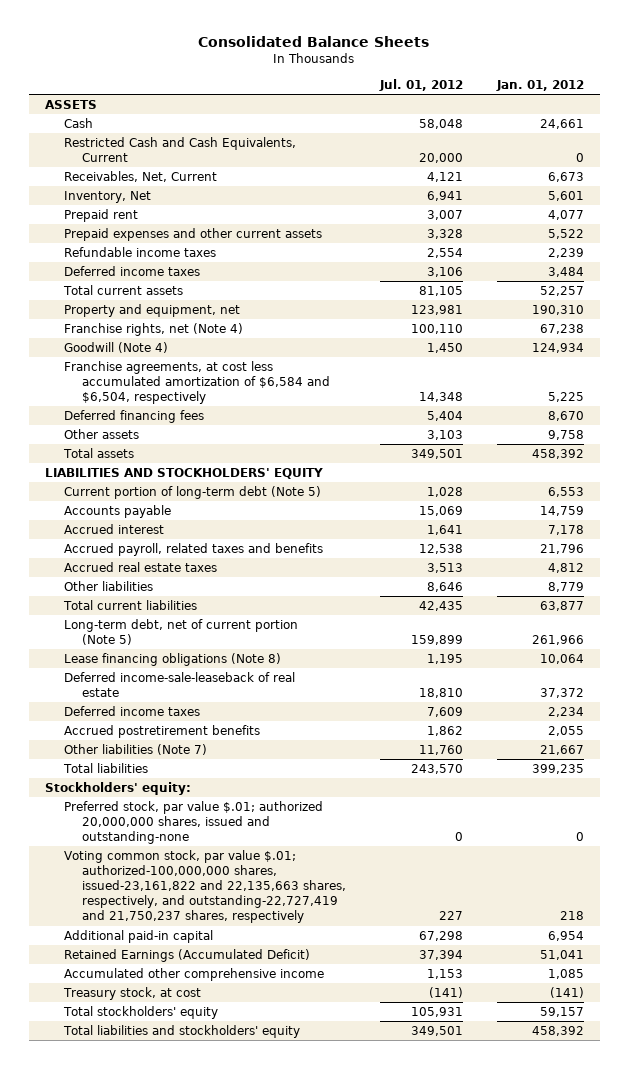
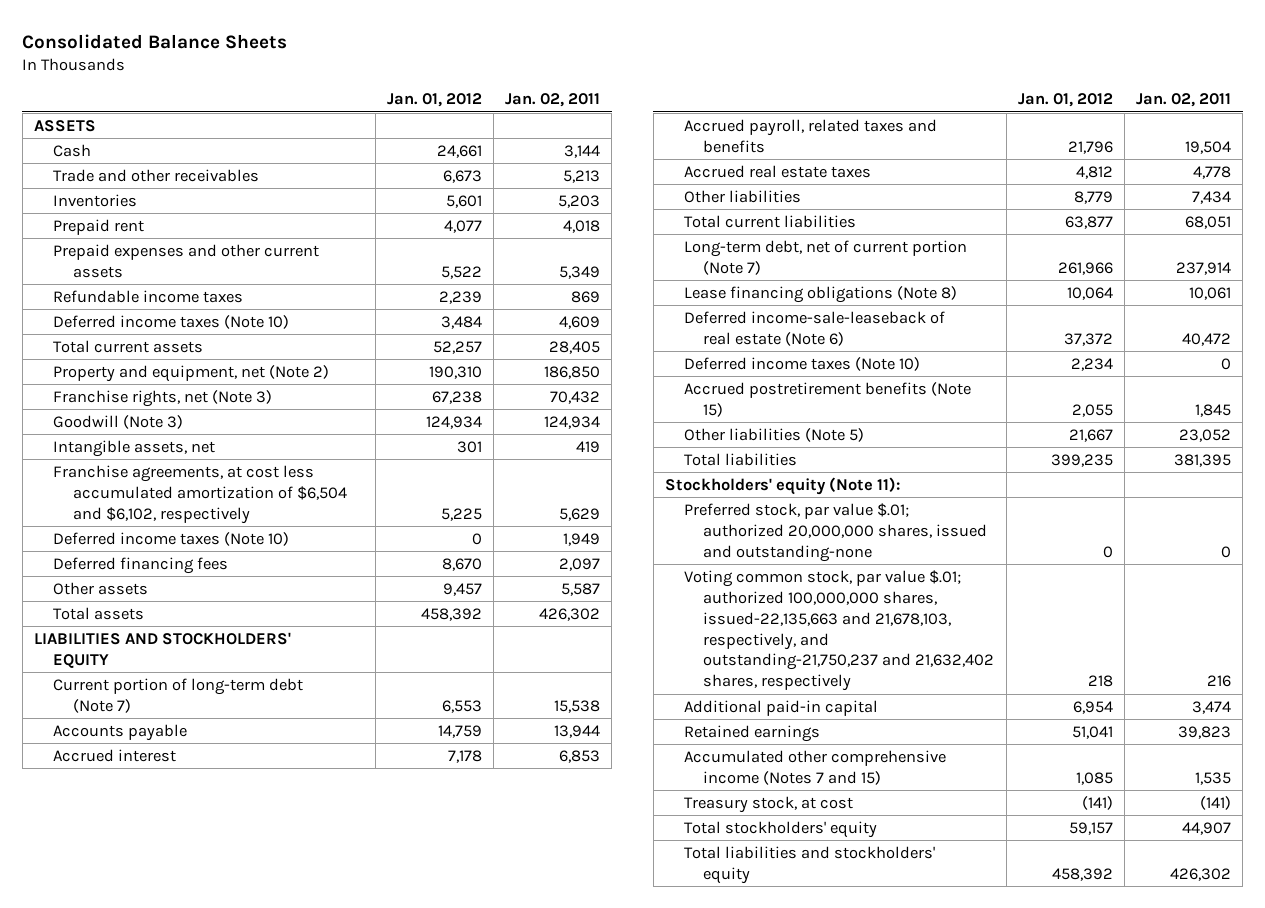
[378,78,463,91] Jul. 01, 2012 -> none
none -> [505,93,601,108] Jan. 02, 2011
[63,136,296,163] Restricted Cash and Cash Equivalents, Current -> none
[63,170,217,182] Receivables, Net, Current -> [53,168,260,182] Trade and other receivables
[63,190,151,203] Inventory, Net -> [53,193,138,207] Inventories
[63,265,200,276] Deferred income taxes -> [53,314,290,329] Deferred income taxes (Note 10)
[63,303,240,317] Property and equipment, net -> [53,364,330,382] Property and equipment, net (Note 2)
[63,322,243,336] Franchise rights, net (Note 4) -> [53,389,273,407] Franchise rights, net (Note 3)
[63,341,168,353] Goodwill (Note 4) -> [53,414,184,429] Goodwill (Note 3)
none -> [53,439,216,457] Intangible assets, net
[63,360,331,405] Franchise agreements, at cost less accumulated amortization of $6,584 and $6,504, respectively -> [53,464,347,524] Franchise agreements, at cost less accumulated amortization of $6,504 and $6,102, respectively
none -> [53,531,290,546] Deferred income taxes (Note 10)
[547,429,584,440] 9,758 -> [442,582,482,596] 9,457
[63,485,321,499] Current portion of long-term debt (Note 5) -> [53,677,304,713] Current portion of long-term debt (Note 7)
[63,618,298,646] Long-term debt, net of current portion (Note 5) -> [684,239,968,275] Long-term debt, net of current portion (Note 7)
[63,671,295,698] Deferred income-sale-leaseback of real estate -> [684,310,946,346] Deferred income-sale-leaseback of real estate (Note 6)
[63,705,200,716] Deferred income taxes -> [684,356,921,371] Deferred income taxes (Note 10)
[63,724,260,738] Accrued postretirement benefits -> [684,381,972,417] Accrued postretirement benefits (Note 15)
[63,743,207,755] Other liabilities (Note 7) -> [684,427,865,442] Other liabilities (Note 5)
[45,781,192,795] Stockholders' equity: -> [664,476,900,495] Stockholders' equity (Note 11):
[63,849,347,924] Voting common stock, par value $.01; authorized-100,000,000 shares, issued-23,161,822 and 22,135,663 shares, respectively, and outstanding-22,727,419 and 21,750,237 shares, respectively -> [684,569,995,692] Voting common stock, par value $.01; authorized 100,000,000 shares, issued-22,135,663 and 21,678,103, respectively, and outstanding-21,750,237 and 21,632,402 shares, respectively
[63,948,310,962] Retained Earnings (Accumulated Deficit) -> [684,724,821,742] Retained earnings
[63,967,324,981] Accumulated other comprehensive income -> [684,749,947,785] Accumulated other comprehensive income (Notes 7 and 15)

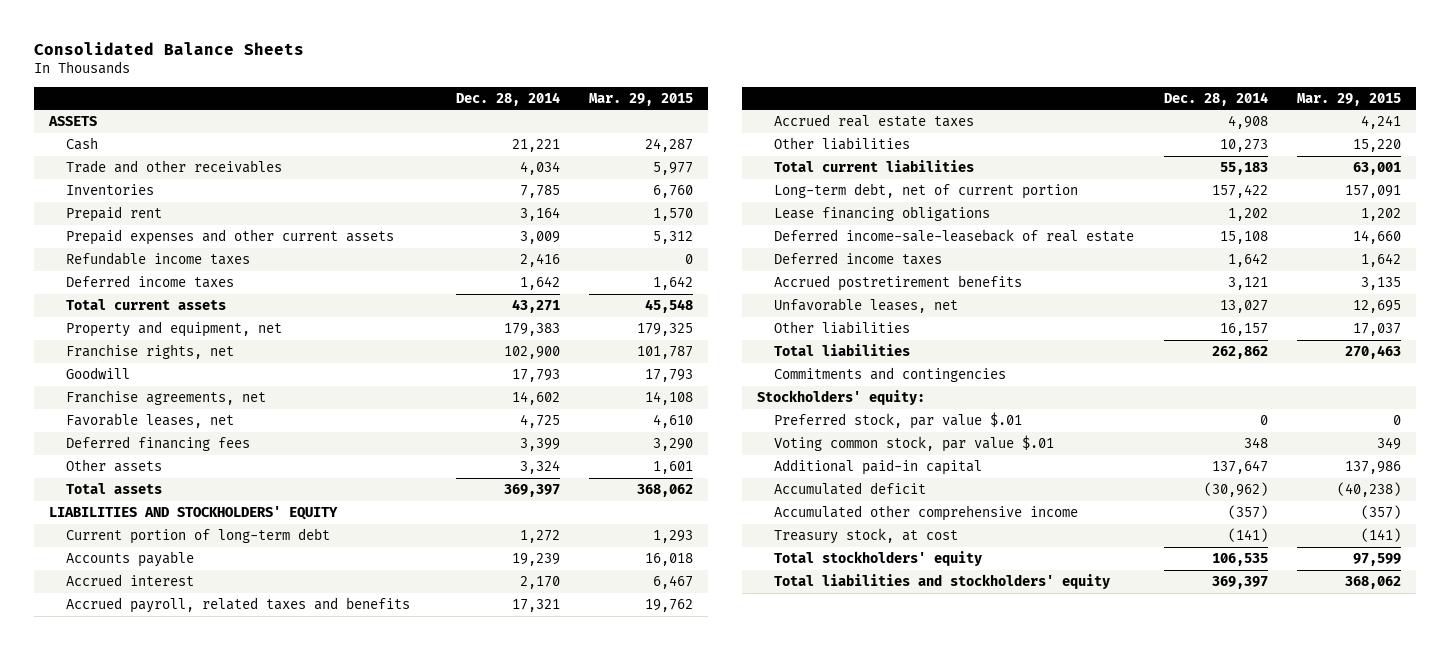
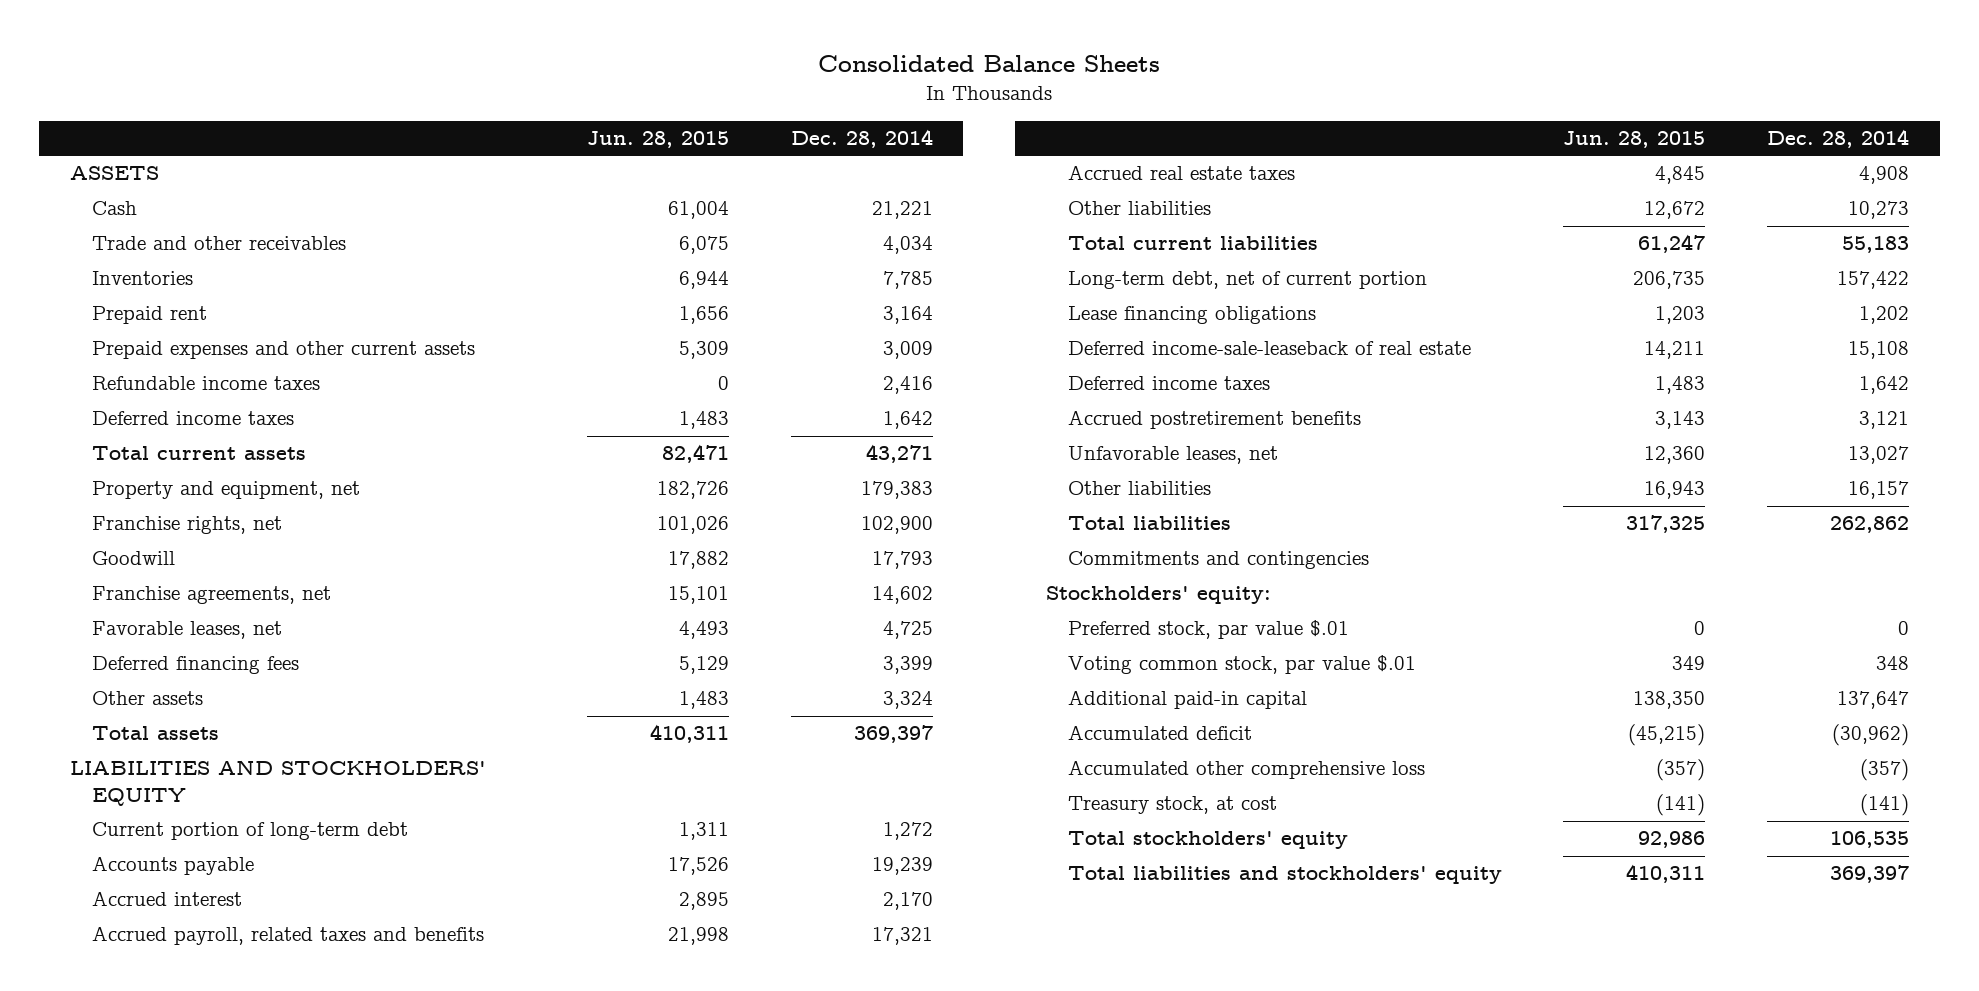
[589,92,694,106] Mar. 29, 2015 -> none
none -> [587,131,730,149] Jun. 28, 2015
[774,505,1079,522] Accumulated other comprehensive income -> [1068,760,1426,780] Accumulated other comprehensive loss

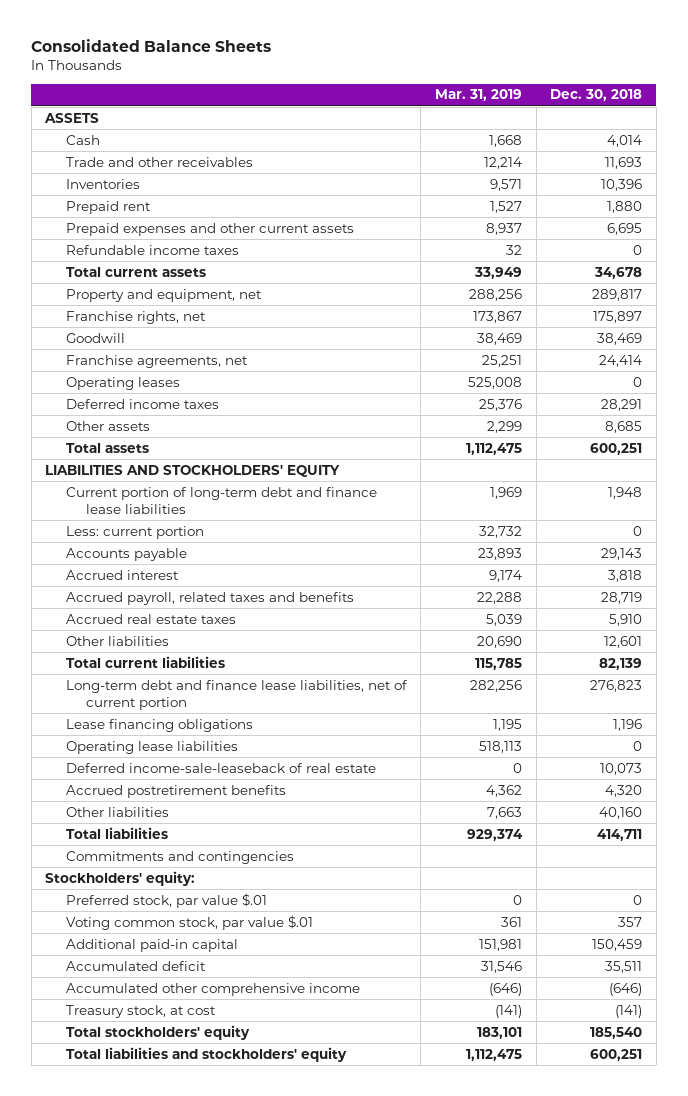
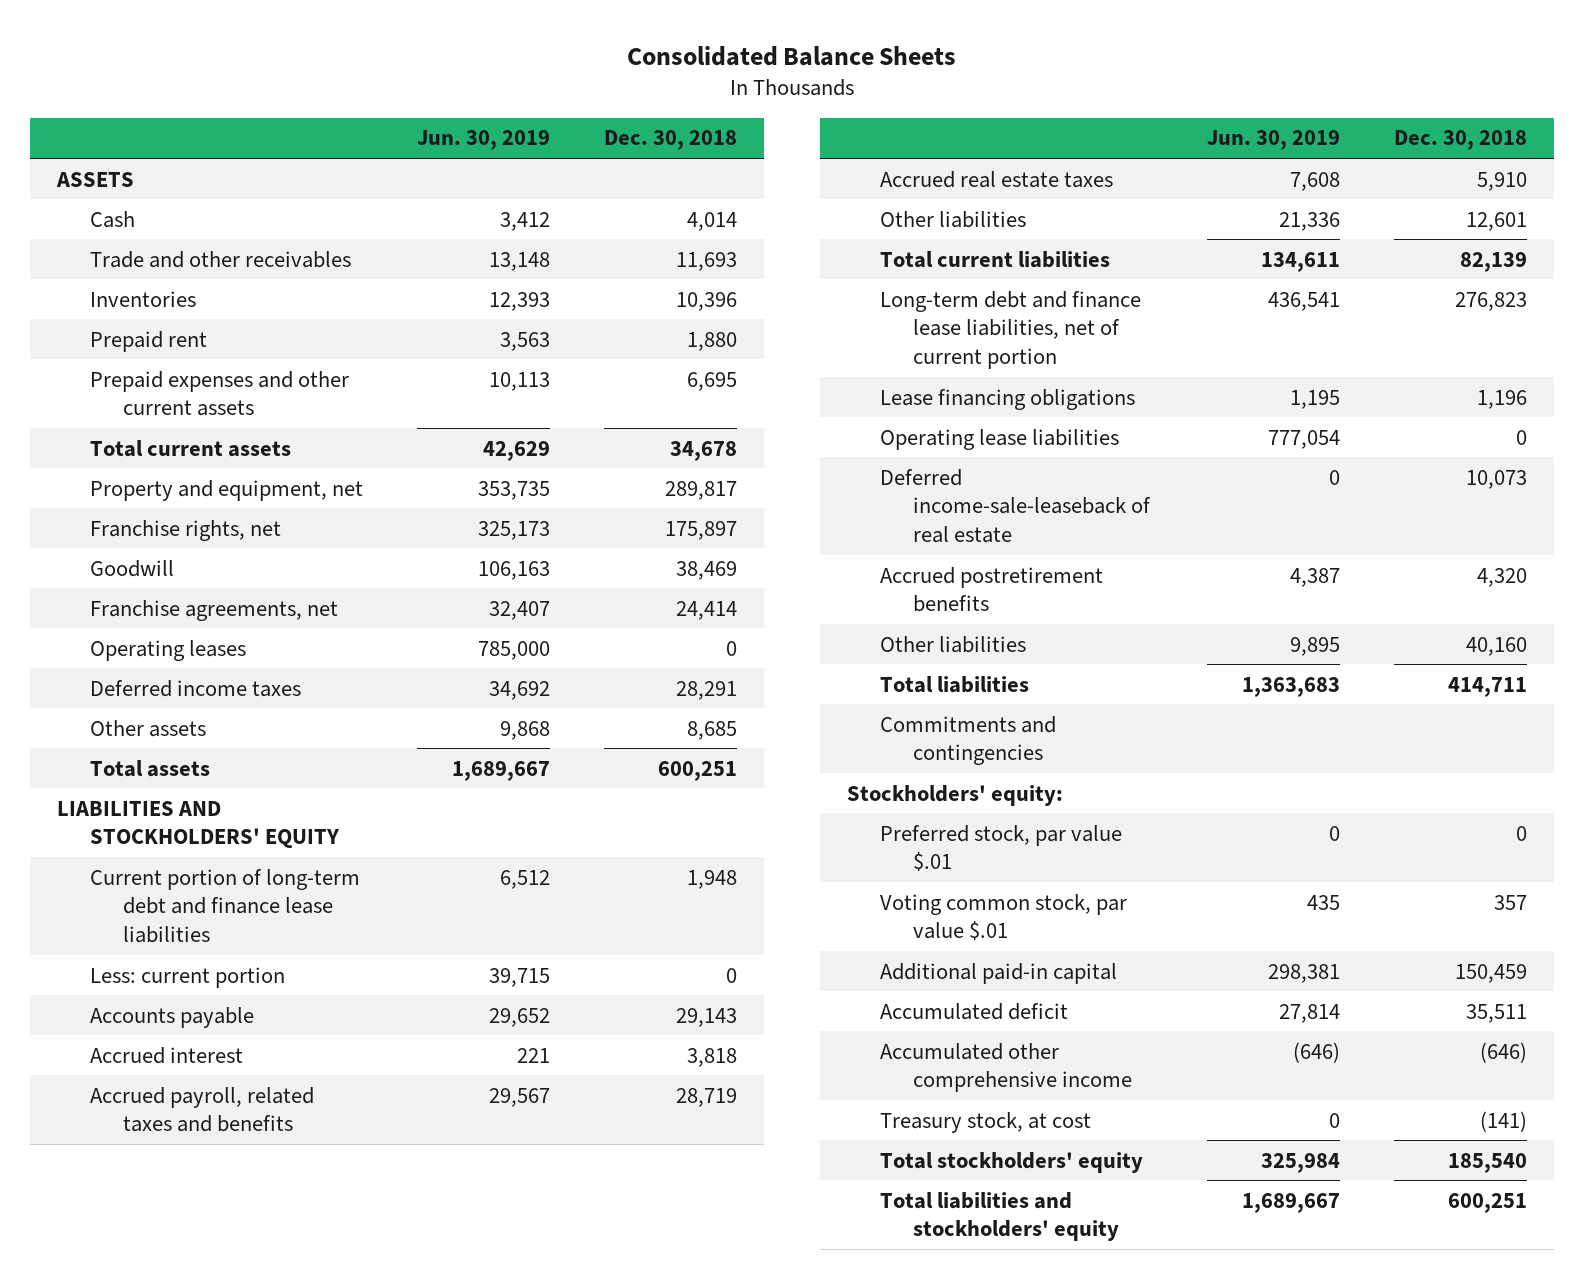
[435,89,523,102] Mar. 31, 2019 -> none
none -> [416,130,550,151] Jun. 30, 2019
[65,244,239,255] Refundable income taxes -> none

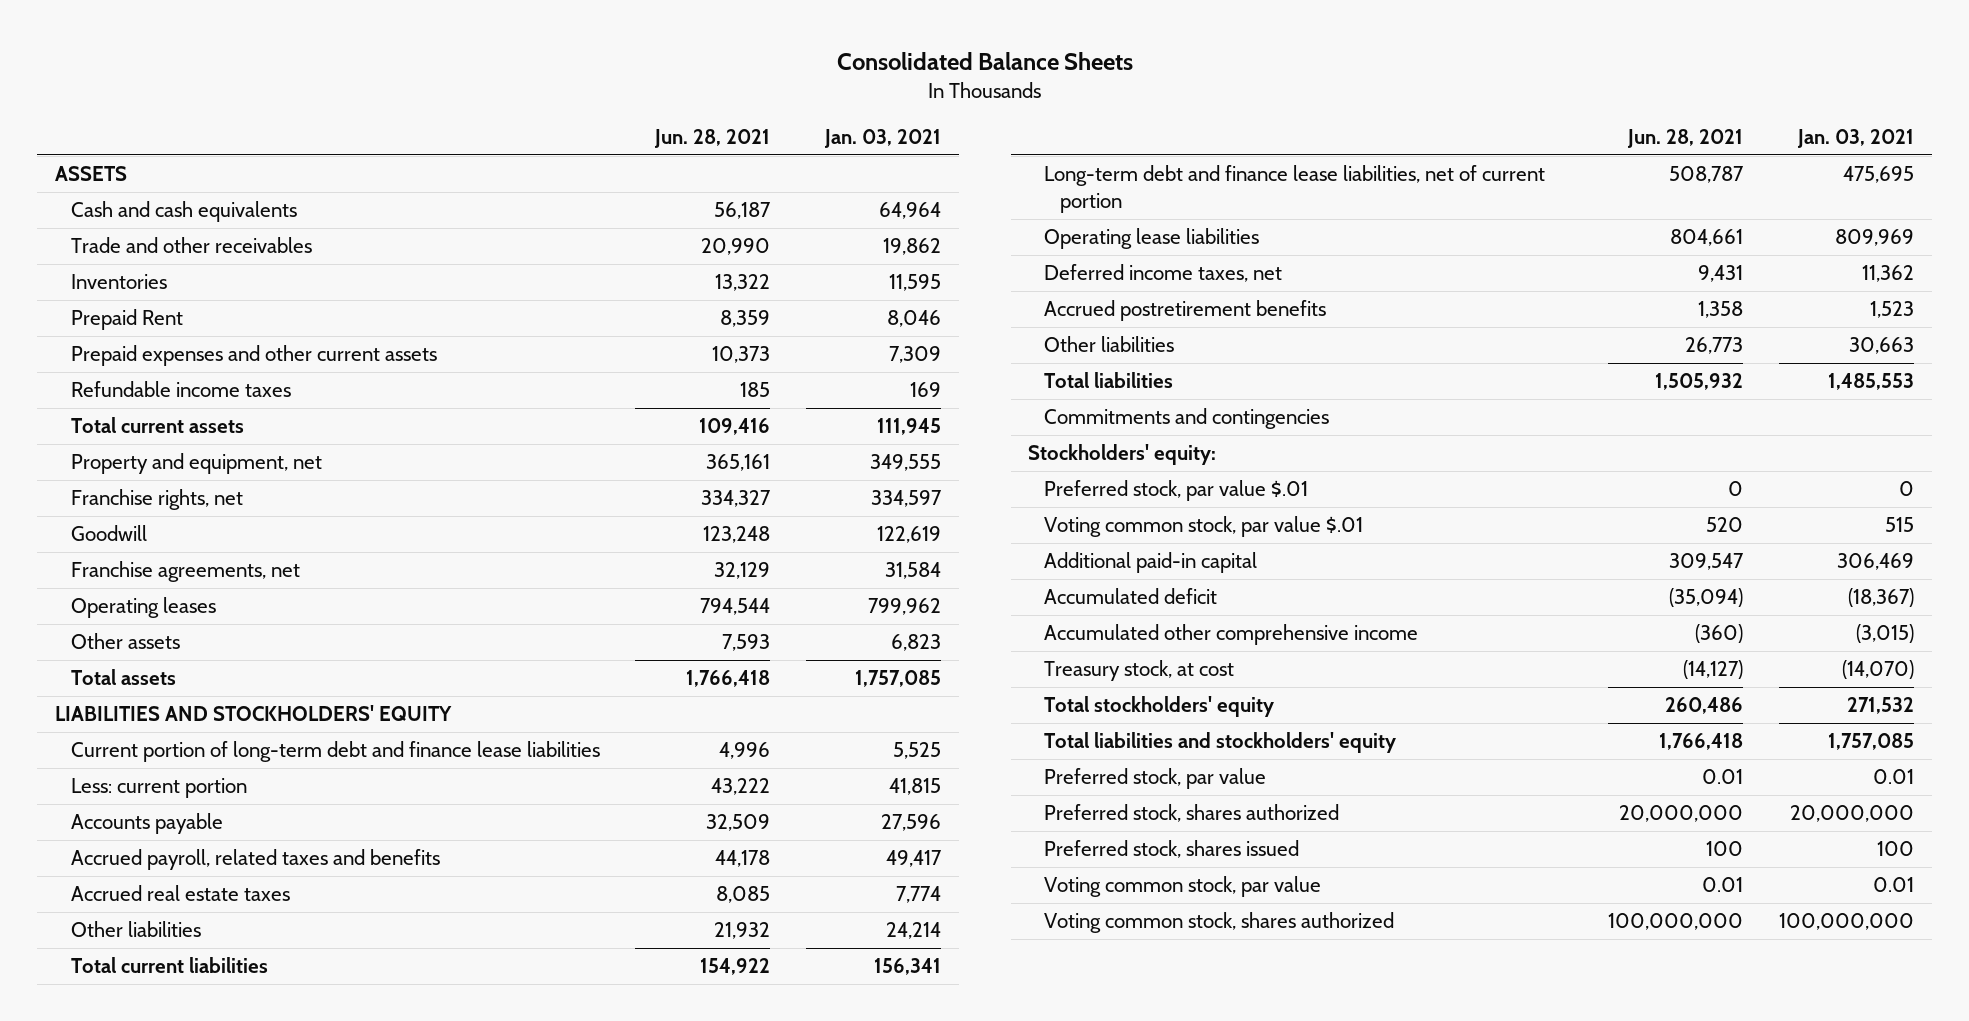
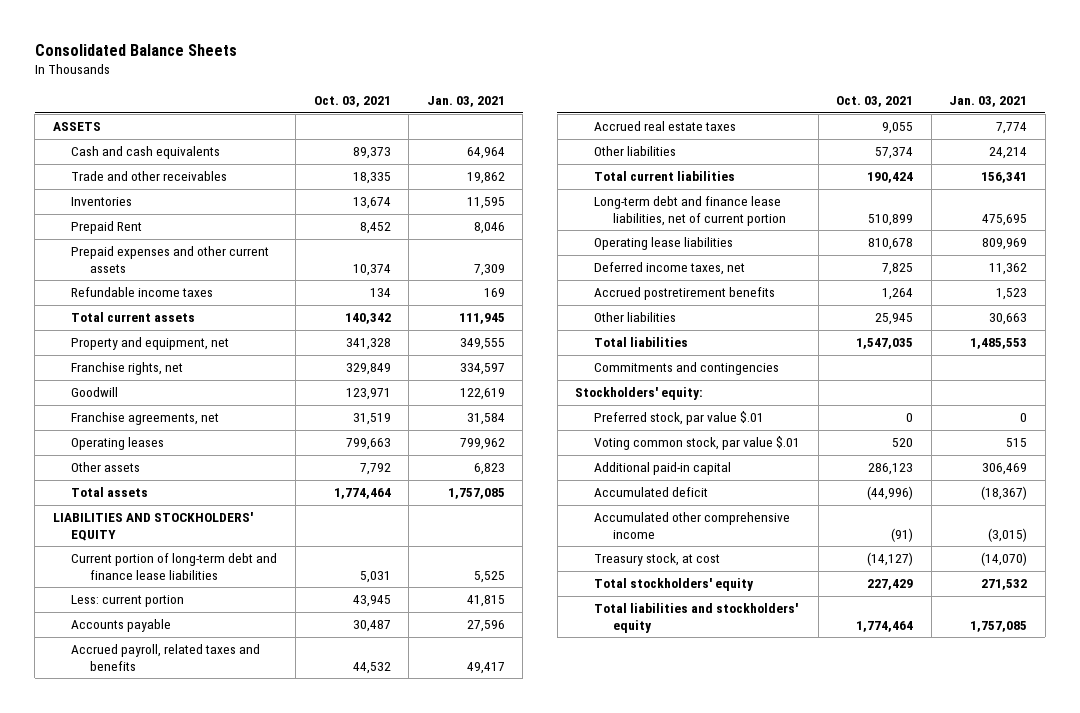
[654,128,771,148] Jun. 28, 2021 -> none
none -> [313,96,391,108] Oct. 03, 2021
[1043,768,1266,790] Preferred stock, par value -> none
[1043,804,1339,823] Preferred stock, shares authorized -> none
[1043,840,1299,859] Preferred stock, shares issued -> none
[1043,876,1321,898] Voting common stock, par value -> none
[1043,912,1394,934] Voting common stock, shares authorized -> none

